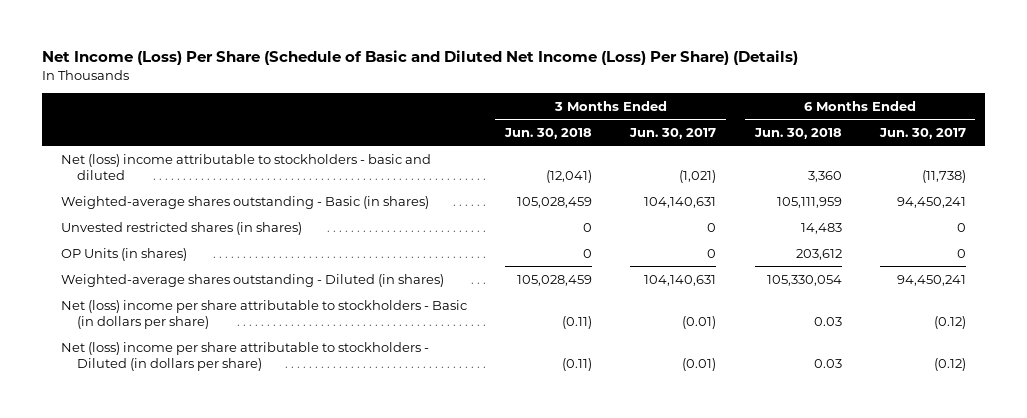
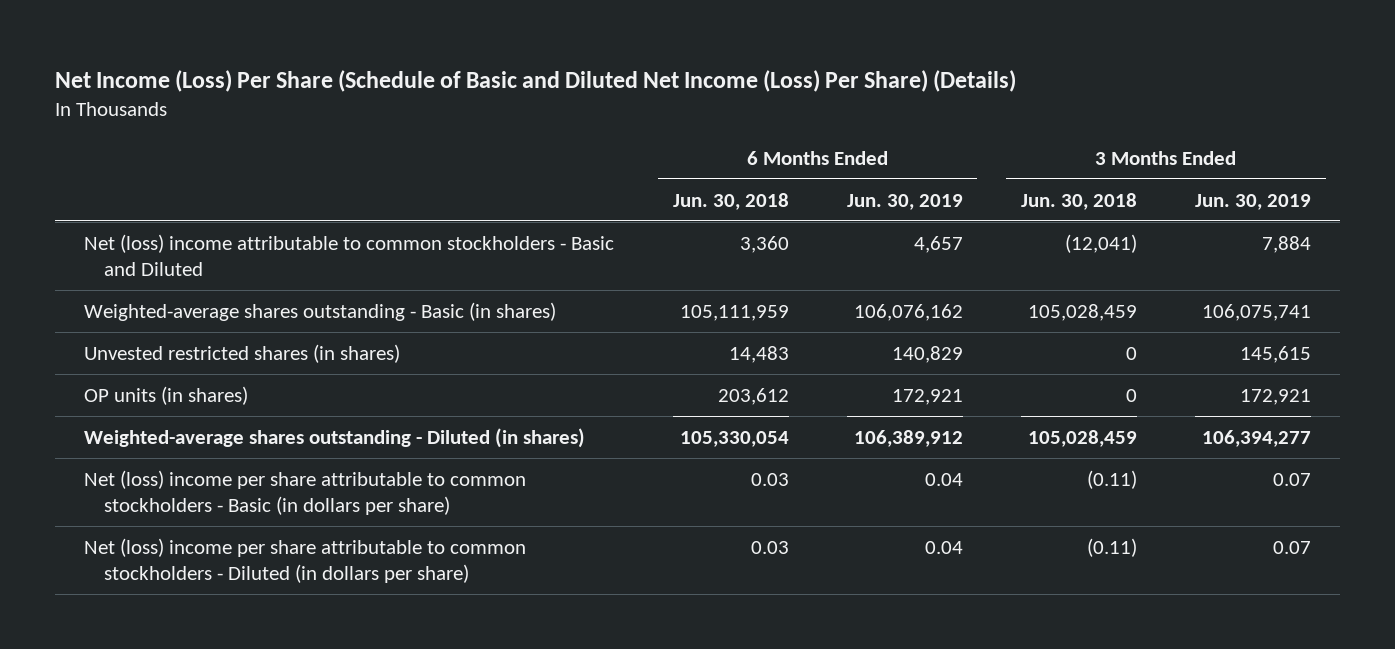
[629,127,717,139] Jun. 30, 2017 -> none
[878,127,966,139] Jun. 30, 2017 -> none
none -> [846,193,963,210] Jun. 30, 2019
none -> [1195,193,1312,210] Jun. 30, 2019
[60,153,431,180] Net (loss) income attributable to stockholders - basic and diluted -> [84,233,615,277] Net (loss) income attributable to common stockholders - Basic and Diluted
[60,247,187,261] OP Units (in shares) -> [84,385,249,405] OP units (in shares)
[60,299,467,329] Net (loss) income per share attributable to stockholders - Basic (in dollars per share) -> [84,469,527,516] Net (loss) income per share attributable to common stockholders - Basic (in dollars per share)
[60,341,429,371] Net (loss) income per share attributable to stockholders - Diluted (in dollars per share) -> [84,537,527,584] Net (loss) income per share attributable to common stockholders - Diluted (in dollars per share)

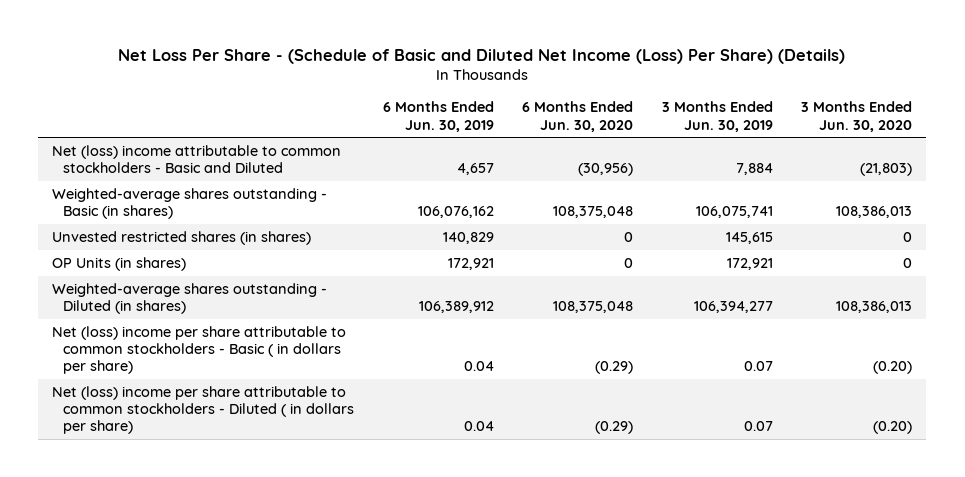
[55,69,1017,92] Net Income (Loss) Per Share (Schedule of Basic and Diluted Net Income (Loss) Per Share) (Details) -> [118,48,846,64] Net Loss Per Share - (Schedule of Basic and Diluted Net Income (Loss) Per Share) (Details)
[672,192,789,210] Jun. 30, 2018 -> none
[1020,192,1137,210] Jun. 30, 2018 -> none
none -> [522,101,634,132] 6 Months Ended Jun. 30, 2020
none -> [801,101,913,132] 3 Months Ended Jun. 30, 2020
[84,385,249,405] OP units (in shares) -> [52,256,187,271] OP Units (in shares)
[84,469,527,516] Net (loss) income per share attributable to common stockholders - Basic (in dollars per share) -> [52,325,347,375] Net (loss) income per share attributable to common stockholders - Basic ( in dollars per share)
[84,537,527,584] Net (loss) income per share attributable to common stockholders - Diluted (in dollars per share) -> [52,385,355,435] Net (loss) income per share attributable to common stockholders - Diluted ( in dollars per share)

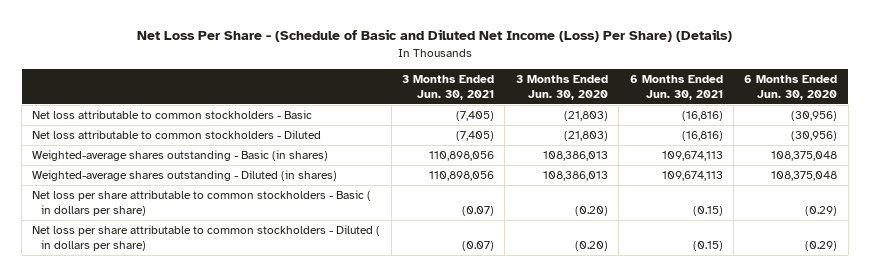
[382,101,494,132] 6 Months Ended Jun. 30, 2019 -> none
[661,101,773,132] 3 Months Ended Jun. 30, 2019 -> none
none -> [402,74,495,100] 3 Months Ended Jun. 30, 2021
none -> [629,74,723,100] 6 Months Ended Jun. 30, 2021
[52,144,342,174] Net (loss) income attributable to common stockholders - Basic and Diluted -> [32,109,313,119] Net loss attributable to common stockholders - Basic
none -> [32,129,322,139] Net loss attributable to common stockholders - Diluted
[52,230,312,245] Unvested restricted shares (in shares) -> none
[52,256,187,271] OP Units (in shares) -> none
[52,325,347,375] Net (loss) income per share attributable to common stockholders - Basic ( in dollars per share) -> [32,189,372,217] Net loss per share attributable to common stockholders - Basic ( in dollars per share)
[52,385,355,435] Net (loss) income per share attributable to common stockholders - Diluted ( in dollars per share) -> [32,224,381,252] Net loss per share attributable to common stockholders - Diluted ( in dollars per share)

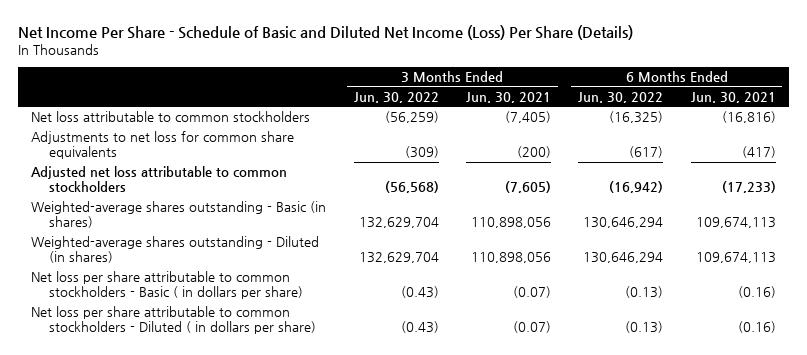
[136,29,732,43] Net Loss Per Share - (Schedule of Basic and Diluted Net Income (Loss) Per Share) (Details) -> [17,25,633,41] Net Income Per Share - Schedule of Basic and Diluted Net Income (Loss) Per Share (Details)
[515,74,608,100] 3 Months Ended Jun. 30, 2020 -> none
[744,74,838,100] 6 Months Ended Jun. 30, 2020 -> none
none -> [353,92,439,104] Jun. 30, 2022
none -> [578,92,664,104] Jun. 30, 2022
[32,109,313,119] Net loss attributable to common stockholders - Basic -> [31,111,311,123] Net loss attributable to common stockholders
none -> [31,131,295,160] Adjustments to net loss for common share equivalents
[32,129,322,139] Net loss attributable to common stockholders - Diluted -> [31,166,288,193] Adjusted net loss attributable to common stockholders
[456,130,495,141] (7,405) -> [504,181,551,194] (7,605)
[681,130,723,141] (16,816) -> [721,181,776,194] (17,233)
[692,206,723,217] (0.15) -> [737,286,776,299] (0.16)
[692,241,723,252] (0.15) -> [737,321,776,334] (0.16)

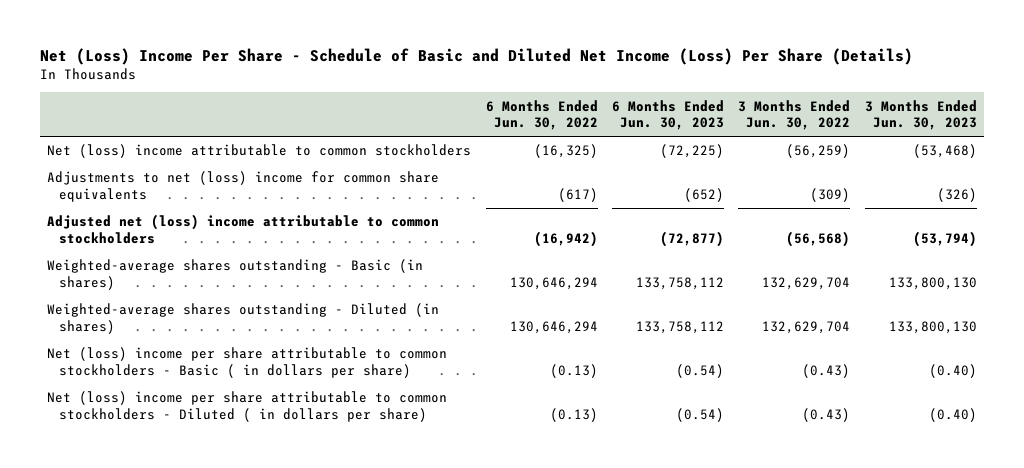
[17,25,633,41] Net Income Per Share - Schedule of Basic and Diluted Net Income (Loss) Per Share (Details) -> [39,47,913,65] Net (Loss) Income Per Share - Schedule of Basic and Diluted Net Income (Loss) Per Share (Details)
[465,92,551,104] Jun. 30, 2021 -> none
[690,92,776,104] Jun. 30, 2021 -> none
none -> [611,99,724,131] 6 Months Ended Jun. 30, 2023
none -> [864,99,977,131] 3 Months Ended Jun. 30, 2023
[31,111,311,123] Net loss attributable to common stockholders -> [47,144,472,159] Net (loss) income attributable to common stockholders
[31,131,295,160] Adjustments to net loss for common share equivalents -> [47,171,440,202] Adjustments to net (loss) income for common share equivalents
[31,166,288,193] Adjusted net loss attributable to common stockholders -> [47,214,440,244] Adjusted net (loss) income attributable to common stockholders
[31,271,304,300] Net loss per share attributable to common stockholders - Basic ( in dollars per share) -> [47,347,448,378] Net (loss) income per share attributable to common stockholders - Basic ( in dollars per share)
[31,306,317,335] Net loss per share attributable to common stockholders - Diluted ( in dollars per share) -> [47,391,448,422] Net (loss) income per share attributable to common stockholders - Diluted ( in dollars per share)

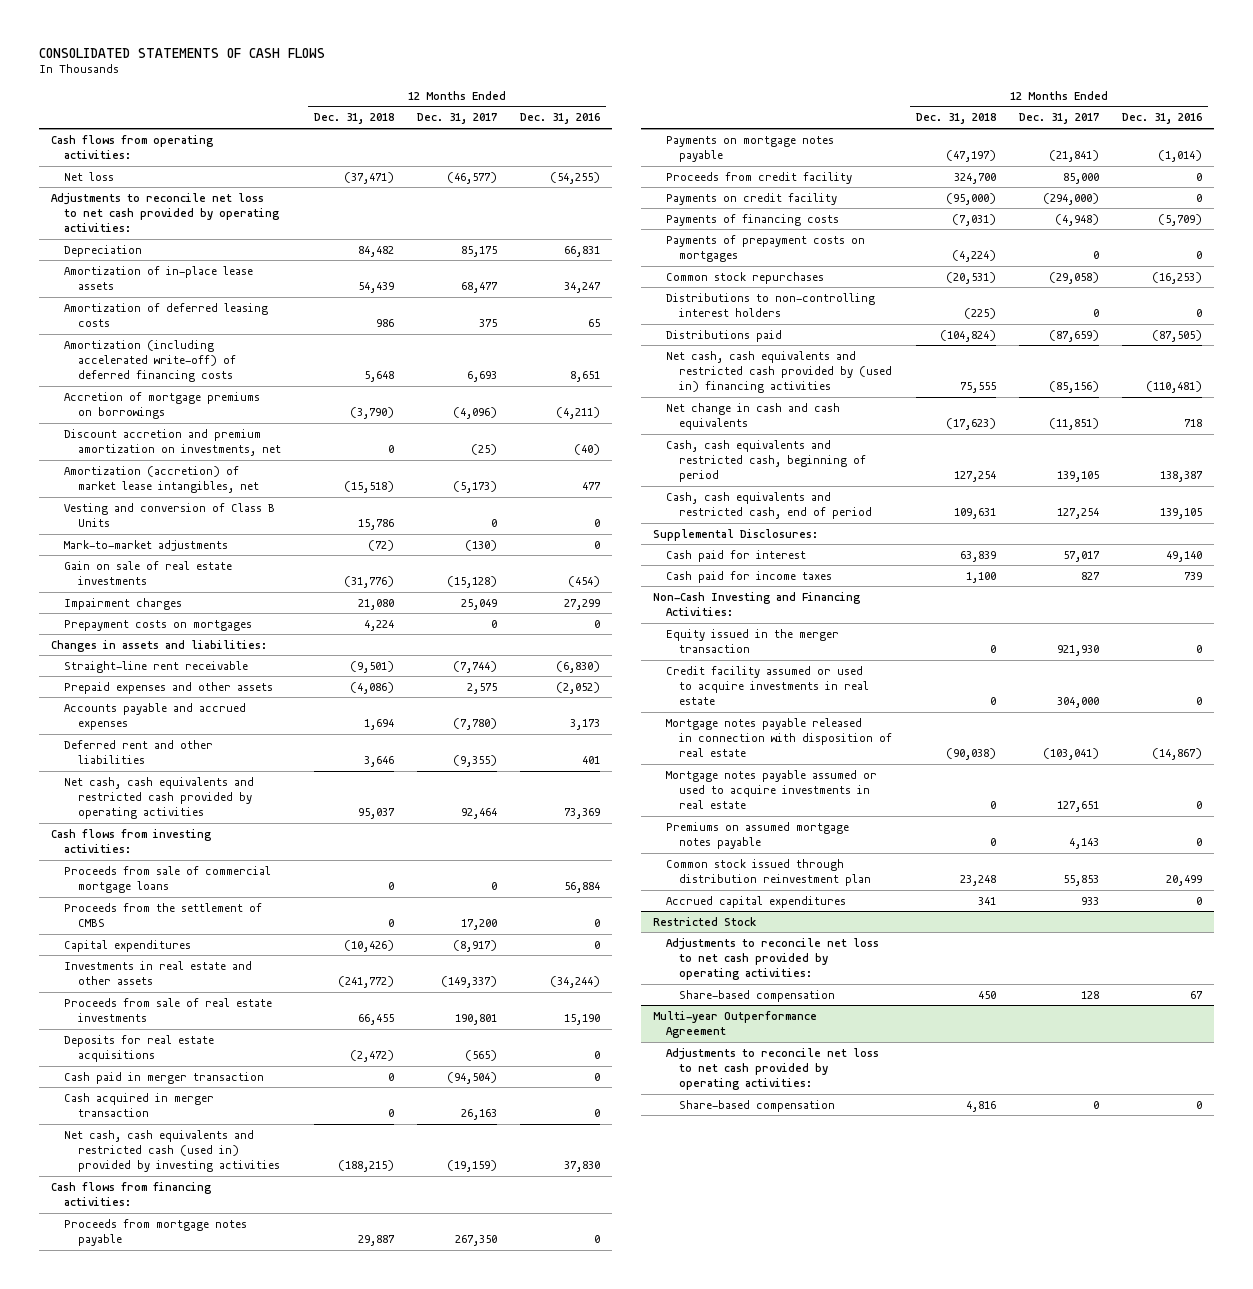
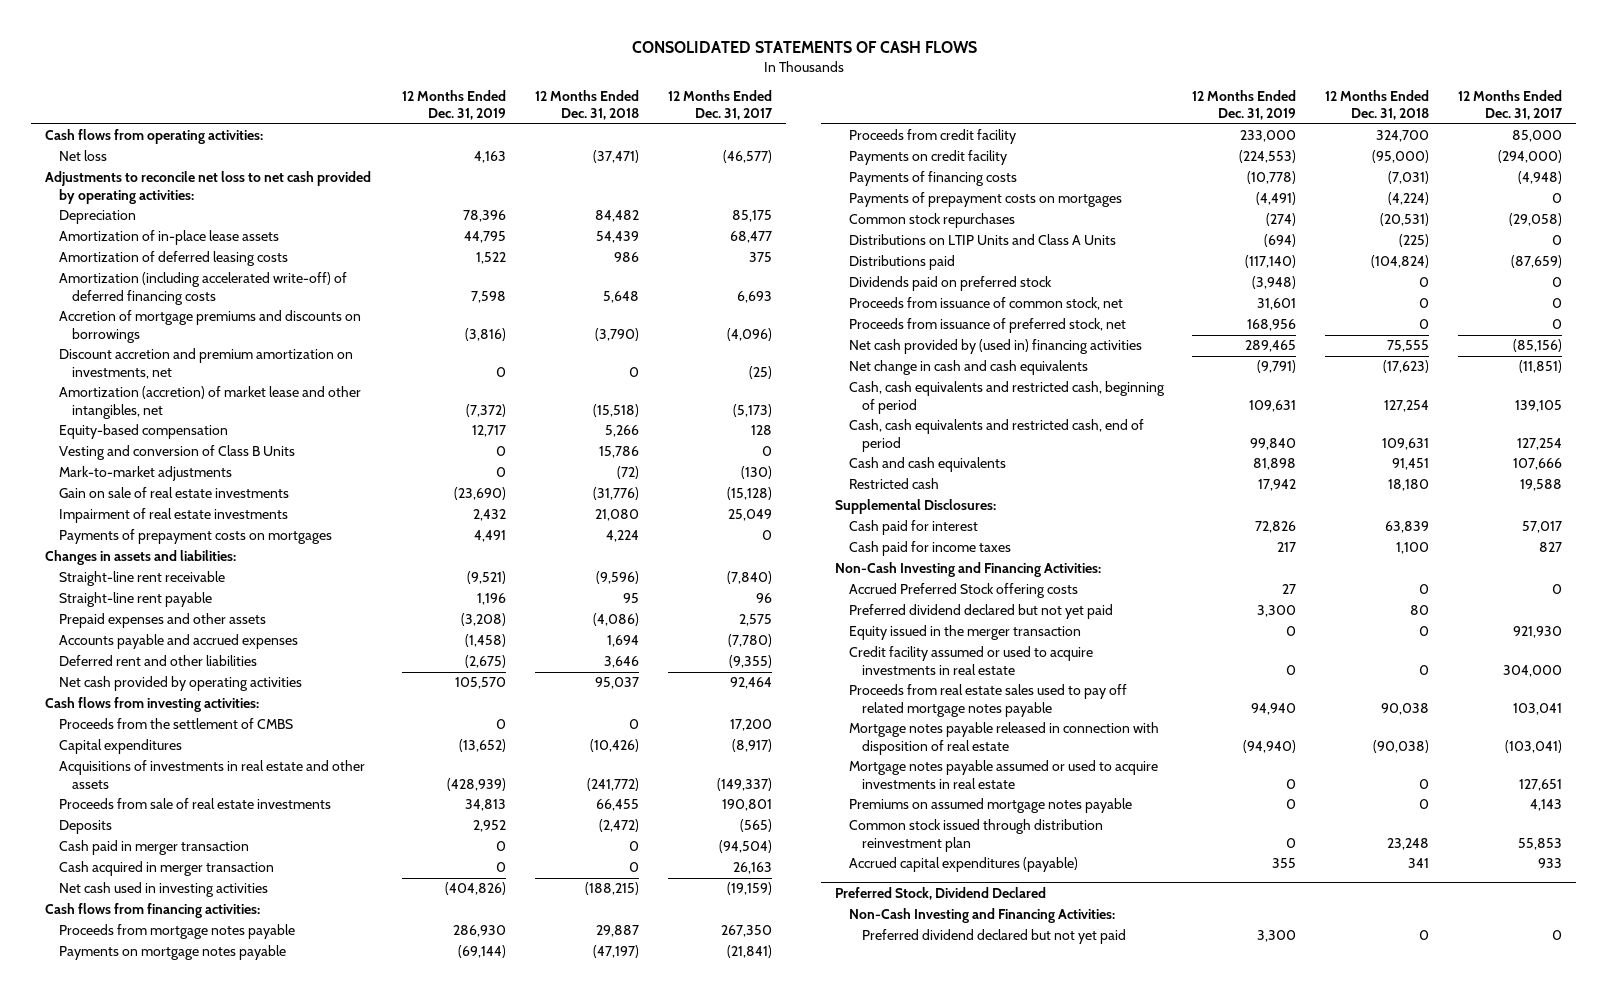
[520,113,601,125] Dec. 31, 2016 -> none
none -> [402,89,507,121] 12 Months Ended Dec. 31, 2019
[64,391,261,419] Accretion of mortgage premiums on borrowings -> [58,310,361,343] Accretion of mortgage premiums and discounts on borrowings
[64,465,259,493] Amortization (accretion) of market lease intangibles, net -> [58,386,361,419] Amortization (accretion) of market lease and other intangibles, net
none -> [58,424,228,440] Equity-based compensation
[64,597,183,610] Impairment charges -> [58,508,288,524] Impairment of real estate investments
[64,619,253,631] Prepayment costs on mortgages -> [58,529,332,545] Payments of prepayment costs on mortgages
[349,660,394,673] (9,501) -> [596,571,640,585] (9,596)
[453,660,498,673] (7,744) -> [726,571,772,585] (7,840)
none -> [58,592,212,608] Straight-line rent payable
[64,776,255,820] Net cash, cash equivalents and restricted cash provided by operating activities -> [58,676,302,692] Net cash provided by operating activities
[64,865,272,893] Proceeds from sale of commercial mortgage loans -> none
[64,960,253,985] Investments in real estate and other assets -> [58,760,365,789] Acquisitions of investments in real estate and other assets
[64,1034,215,1062] Deposits for real estate acquisitions -> [58,820,112,835] Deposits
[64,1129,280,1173] Net cash, cash equivalents and restricted cash (used in) provided by investing activities -> [58,882,268,898] Net cash used in investing activities
[666,292,876,317] Distributions to non-controlling interest holders -> [848,234,1116,246] Distributions on LTIP Units and Class A Units
none -> [848,276,1052,292] Dividends paid on preferred stock
none -> [848,297,1123,311] Proceeds from issuance of common stock, net
none -> [848,318,1126,334] Proceeds from issuance of preferred stock, net
[666,350,893,394] Net cash, cash equivalents and restricted cash provided by (used in) financing activities -> [848,339,1142,355] Net cash provided by (used in) financing activities
none -> [848,457,1006,473] Cash and cash equivalents
none -> [848,478,939,490] Restricted cash
none -> [848,583,1078,599] Accrued Preferred Stock offering costs
none -> [848,604,1113,620] Preferred dividend declared but not yet paid
none -> [848,684,1127,717] Proceeds from real estate sales used to pay off related mortgage notes payable
[652,916,756,926] Restricted Stock -> none
[666,937,880,981] Adjustments to reconcile net loss to net cash provided by operating activities: -> none
[679,989,836,1002] Share-based compensation -> none
[652,1010,817,1038] Multi-year Outperformance Agreement -> none
[666,1047,880,1091] Adjustments to reconcile net loss to net cash provided by operating activities: -> none
[679,1099,836,1112] Share-based compensation -> none
[666,895,847,908] Accrued capital expenditures -> [848,857,1078,873] Accrued capital expenditures (payable)
none -> [835,887,1047,901] Preferred Stock, Dividend Declared
none -> [848,908,1115,924] Non-Cash Investing and Financing Activities:
none -> [861,929,1126,945] Preferred dividend declared but not yet paid

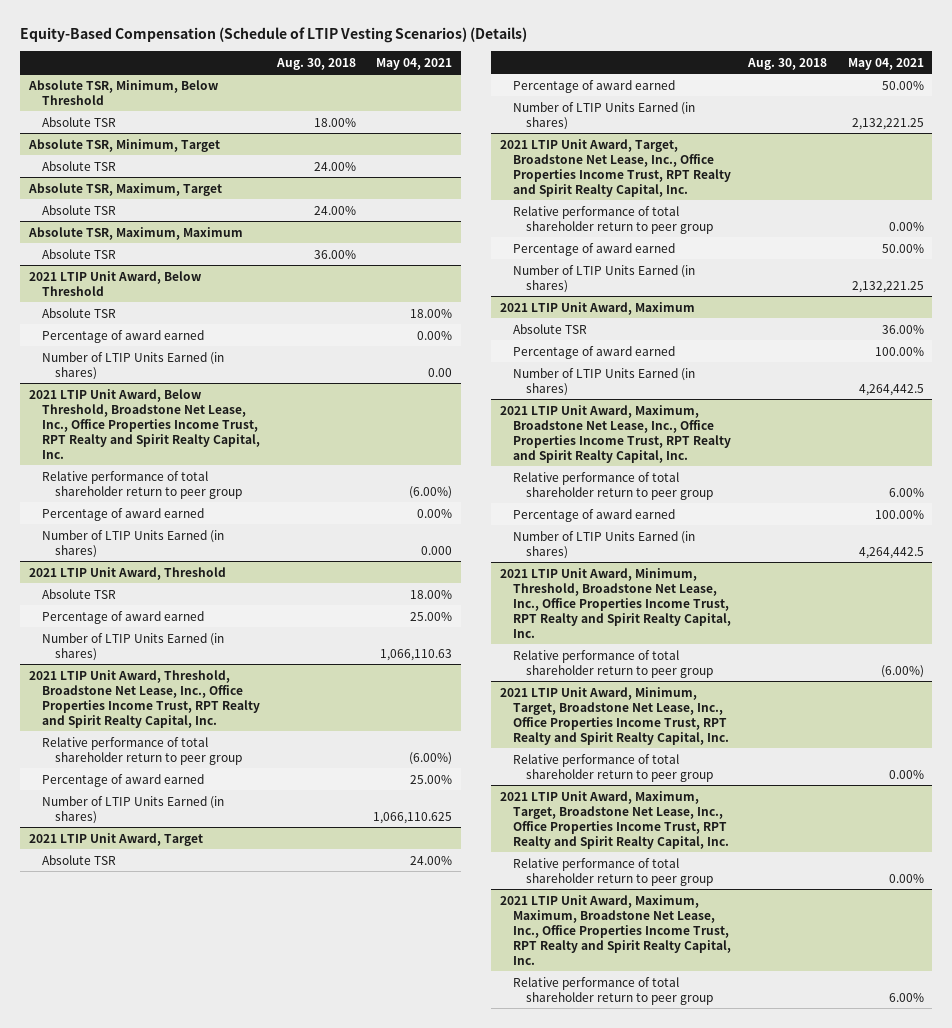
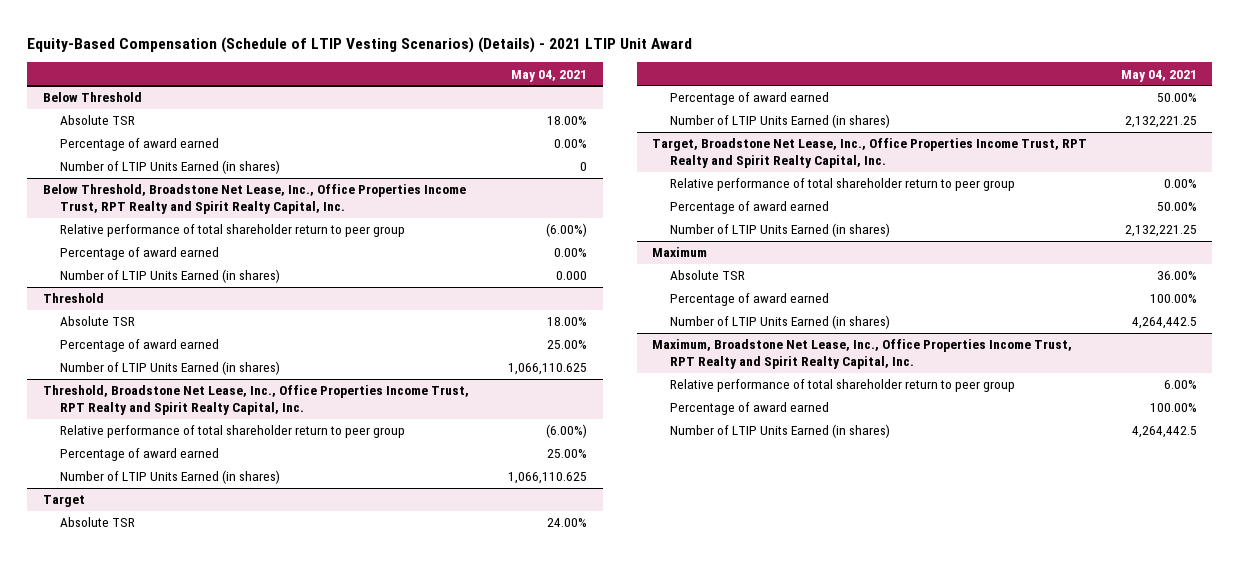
[20,26,528,43] Equity-Based Compensation (Schedule of LTIP Vesting Scenarios) (Details) -> [27,36,693,53] Equity-Based Compensation (Schedule of LTIP Vesting Scenarios) (Details) - 2021 LTIP Unit Award
[275,57,356,70] Aug. 30, 2018 -> none
[27,79,218,105] Absolute TSR, Minimum, Below Threshold -> none
[41,116,116,127] Absolute TSR -> none
[27,138,220,152] Absolute TSR, Minimum, Target -> none
[41,160,116,171] Absolute TSR -> none
[27,182,222,196] Absolute TSR, Maximum, Target -> none
[41,204,116,215] Absolute TSR -> none
[27,226,243,240] Absolute TSR, Maximum, Maximum -> none
[41,248,116,259] Absolute TSR -> none
[28,270,201,296] 2021 LTIP Unit Award, Below Threshold -> none
none -> [42,92,142,103] Below Threshold
[428,367,453,377] 0.00 -> [580,162,588,172] 0
[28,388,260,459] 2021 LTIP Unit Award, Below Threshold, Broadstone Net Lease, Inc., Office Properties Income Trust, RPT Realty and Spirit Realty Capital, Inc. -> [42,184,466,215] Below Threshold, Broadstone Net Lease, Inc., Office Properties Income Trust, RPT Realty and Spirit Realty Capital, Inc.
[28,566,226,580] 2021 LTIP Unit Award, Threshold -> none
none -> [42,293,104,304] Threshold
[380,648,453,661] 1,066,110.63 -> [508,363,588,376] 1,066,110.625
[28,669,260,728] 2021 LTIP Unit Award, Threshold, Broadstone Net Lease, Inc., Office Properties Income Trust, RPT Realty and Spirit Realty Capital, Inc. -> [42,385,469,416] Threshold, Broadstone Net Lease, Inc., Office Properties Income Trust, RPT Realty and Spirit Realty Capital, Inc.
[28,832,203,846] 2021 LTIP Unit Award, Target -> none
none -> [42,495,85,508] Target
[499,138,731,197] 2021 LTIP Unit Award, Target, Broadstone Net Lease, Inc., Office Properties Income Trust, RPT Realty and Spirit Realty Capital, Inc. -> [652,138,1088,169] Target, Broadstone Net Lease, Inc., Office Properties Income Trust, RPT Realty and Spirit Realty Capital, Inc.
[499,301,695,315] 2021 LTIP Unit Award, Maximum -> none
none -> [652,247,708,258] Maximum
[499,404,731,463] 2021 LTIP Unit Award, Maximum, Broadstone Net Lease, Inc., Office Properties Income Trust, RPT Realty and Spirit Realty Capital, Inc. -> [652,339,1073,370] Maximum, Broadstone Net Lease, Inc., Office Properties Income Trust, RPT Realty and Spirit Realty Capital, Inc.
[499,567,731,638] 2021 LTIP Unit Award, Minimum, Threshold, Broadstone Net Lease, Inc., Office Properties Income Trust, RPT Realty and Spirit Realty Capital, Inc. -> none
[512,649,713,678] Relative performance of total shareholder return to peer group -> none
[499,686,729,745] 2021 LTIP Unit Award, Minimum, Target, Broadstone Net Lease, Inc., Office Properties Income Trust, RPT Realty and Spirit Realty Capital, Inc. -> none
[512,753,713,782] Relative performance of total shareholder return to peer group -> none
[499,790,729,849] 2021 LTIP Unit Award, Maximum, Target, Broadstone Net Lease, Inc., Office Properties Income Trust, RPT Realty and Spirit Realty Capital, Inc. -> none
[512,857,713,886] Relative performance of total shareholder return to peer group -> none
[499,894,731,965] 2021 LTIP Unit Award, Maximum, Maximum, Broadstone Net Lease, Inc., Office Properties Income Trust, RPT Realty and Spirit Realty Capital, Inc. -> none
[512,976,713,1005] Relative performance of total shareholder return to peer group -> none

